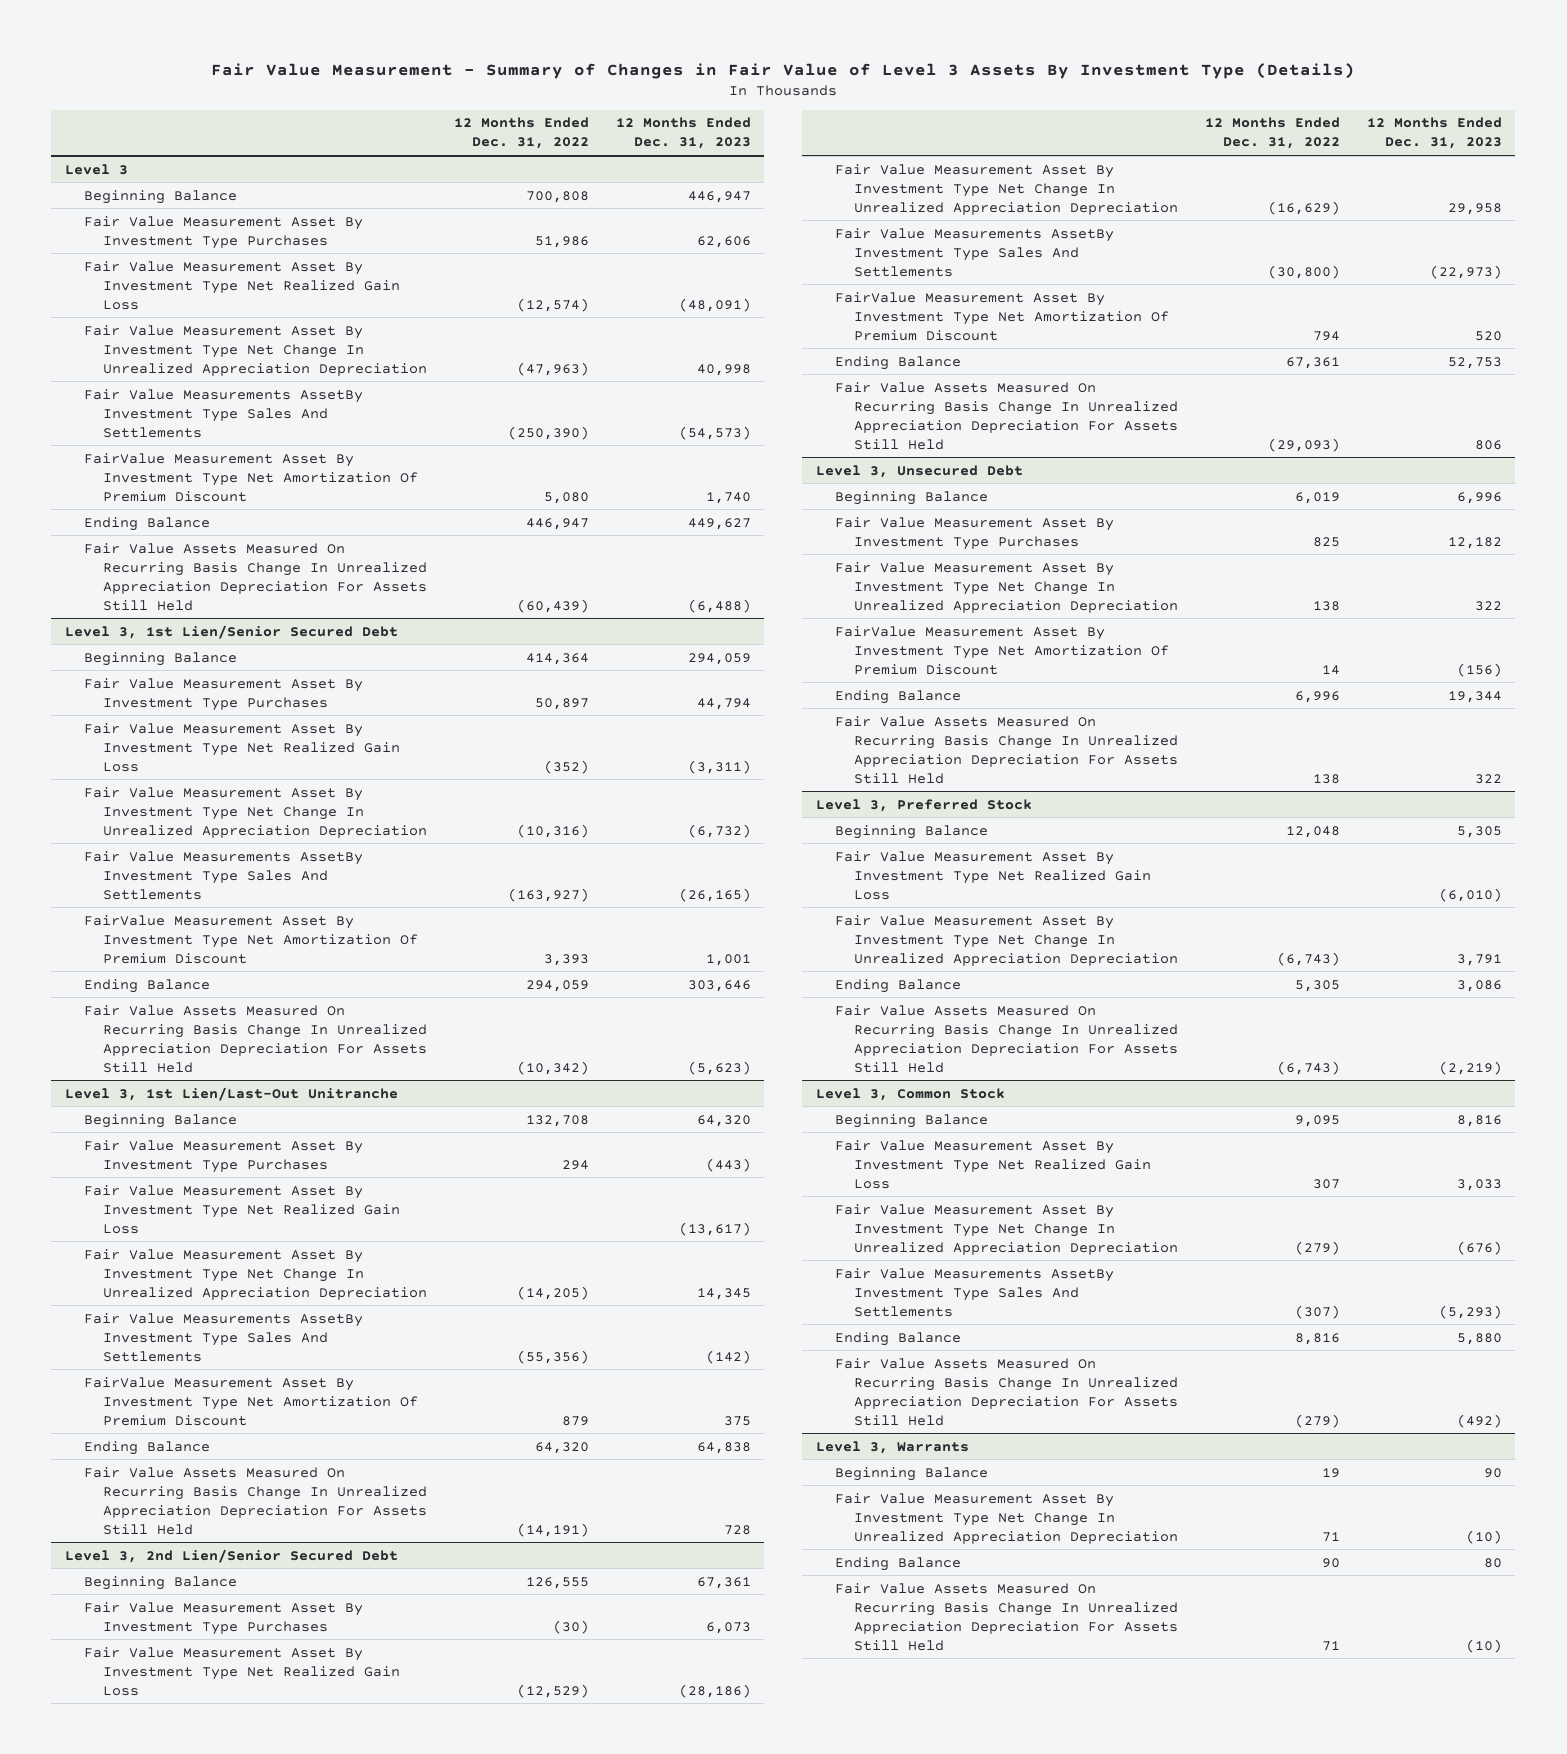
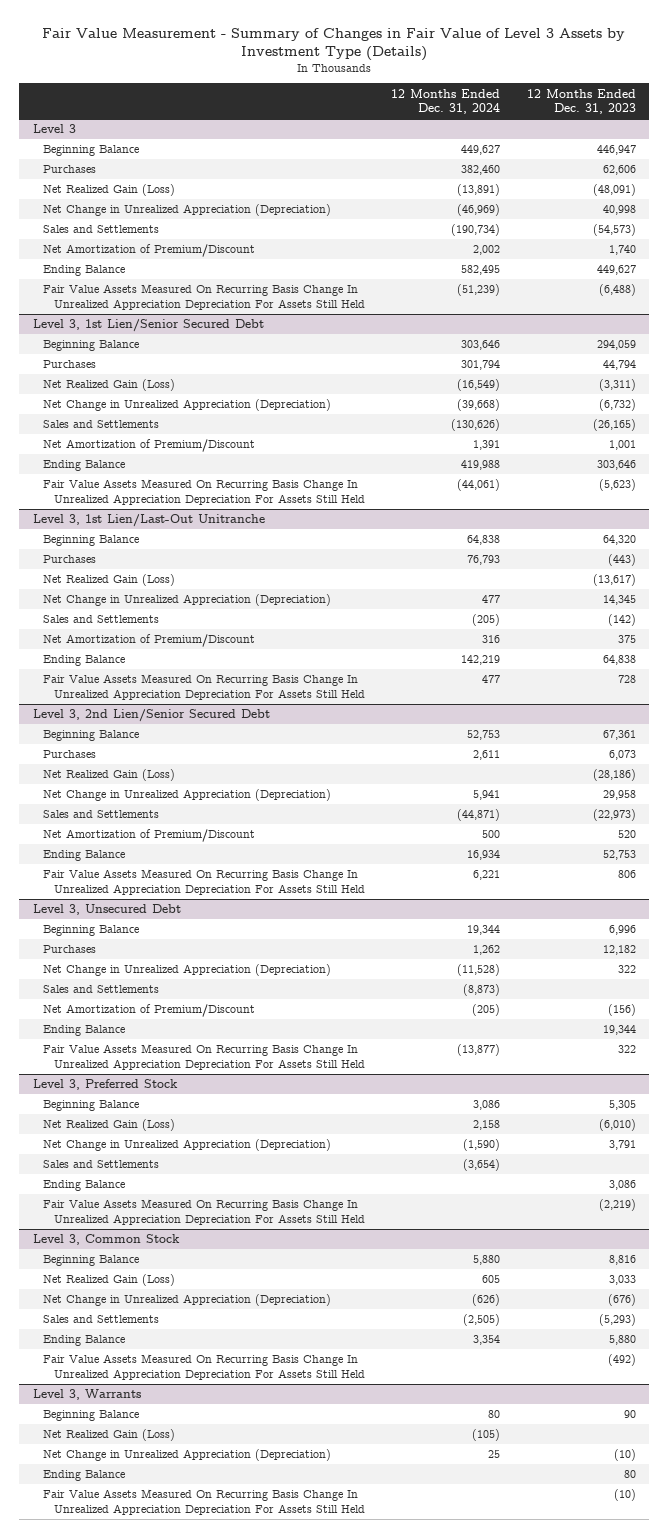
[211,62,1356,79] Fair Value Measurement - Summary of Changes in Fair Value of Level 3 Assets By Investment Type (Details) -> [42,27,626,61] Fair Value Measurement - Summary of Changes in Fair Value of Level 3 Assets by Investment Type (Details)
[453,117,589,150] 12 Months Ended Dec. 31, 2022 -> none
none -> [391,88,501,115] 12 Months Ended Dec. 31, 2024
[83,215,363,249] Fair Value Measurement Asset By Investment Type Purchases -> [43,165,97,174] Purchases
[83,260,400,310] Fair Value Measurement Asset By Investment Type Net Realized Gain Loss -> [43,184,176,197] Net Realized Gain (Loss)
[83,324,427,376] Fair Value Measurement Asset By Investment Type Net Change In Unrealized Appreciation Depreciation -> [43,204,332,217] Net Change in Unrealized Appreciation (Depreciation)
[83,388,363,438] Fair Value Measurements AssetBy Investment Type Sales And Settlements -> [43,225,160,234] Sales and Settlements
[83,452,418,502] FairValue Measurement Asset By Investment Type Net Amortization Of Premium Discount -> [43,244,256,258] Net Amortization of Premium/Discount
[83,677,363,711] Fair Value Measurement Asset By Investment Type Purchases -> [43,360,97,369] Purchases
[83,722,400,772] Fair Value Measurement Asset By Investment Type Net Realized Gain Loss -> [43,379,176,392] Net Realized Gain (Loss)
[83,786,427,838] Fair Value Measurement Asset By Investment Type Net Change In Unrealized Appreciation Depreciation -> [43,399,332,412] Net Change in Unrealized Appreciation (Depreciation)
[83,850,363,900] Fair Value Measurements AssetBy Investment Type Sales And Settlements -> [43,420,160,429] Sales and Settlements
[83,914,418,964] FairValue Measurement Asset By Investment Type Net Amortization Of Premium Discount -> [43,439,256,453] Net Amortization of Premium/Discount
[83,1139,363,1173] Fair Value Measurement Asset By Investment Type Purchases -> [43,555,97,564] Purchases
[83,1184,400,1234] Fair Value Measurement Asset By Investment Type Net Realized Gain Loss -> [43,574,176,587] Net Realized Gain (Loss)
[83,1248,427,1300] Fair Value Measurement Asset By Investment Type Net Change In Unrealized Appreciation Depreciation -> [43,594,332,607] Net Change in Unrealized Appreciation (Depreciation)
[83,1312,363,1362] Fair Value Measurements AssetBy Investment Type Sales And Settlements -> [43,615,160,624] Sales and Settlements
[83,1376,418,1426] FairValue Measurement Asset By Investment Type Net Amortization Of Premium Discount -> [43,634,256,648] Net Amortization of Premium/Discount
[83,1601,363,1635] Fair Value Measurement Asset By Investment Type Purchases -> [43,750,97,759] Purchases
[83,1646,400,1696] Fair Value Measurement Asset By Investment Type Net Realized Gain Loss -> [43,769,176,782] Net Realized Gain (Loss)
[834,163,1178,215] Fair Value Measurement Asset By Investment Type Net Change In Unrealized Appreciation Depreciation -> [43,789,332,802] Net Change in Unrealized Appreciation (Depreciation)
[834,227,1114,277] Fair Value Measurements AssetBy Investment Type Sales And Settlements -> [43,810,160,819] Sales and Settlements
[834,291,1169,341] FairValue Measurement Asset By Investment Type Net Amortization Of Premium Discount -> [43,829,256,843] Net Amortization of Premium/Discount
[834,516,1114,550] Fair Value Measurement Asset By Investment Type Purchases -> [43,945,97,954] Purchases
[834,561,1178,613] Fair Value Measurement Asset By Investment Type Net Change In Unrealized Appreciation Depreciation -> [43,964,332,977] Net Change in Unrealized Appreciation (Depreciation)
none -> [43,985,160,994] Sales and Settlements
[834,625,1169,675] FairValue Measurement Asset By Investment Type Net Amortization Of Premium Discount -> [43,1004,256,1018] Net Amortization of Premium/Discount
[834,850,1151,900] Fair Value Measurement Asset By Investment Type Net Realized Gain Loss -> [43,1119,176,1132] Net Realized Gain (Loss)
[834,914,1178,966] Fair Value Measurement Asset By Investment Type Net Change In Unrealized Appreciation Depreciation -> [43,1139,332,1152] Net Change in Unrealized Appreciation (Depreciation)
none -> [43,1160,160,1169] Sales and Settlements
[834,1139,1151,1189] Fair Value Measurement Asset By Investment Type Net Realized Gain Loss -> [43,1274,176,1287] Net Realized Gain (Loss)
[834,1203,1178,1255] Fair Value Measurement Asset By Investment Type Net Change In Unrealized Appreciation Depreciation -> [43,1294,332,1307] Net Change in Unrealized Appreciation (Depreciation)
[834,1267,1114,1317] Fair Value Measurements AssetBy Investment Type Sales And Settlements -> [43,1315,160,1324] Sales and Settlements
none -> [43,1429,176,1442] Net Realized Gain (Loss)
[834,1492,1178,1544] Fair Value Measurement Asset By Investment Type Net Change In Unrealized Appreciation Depreciation -> [43,1449,332,1462] Net Change in Unrealized Appreciation (Depreciation)

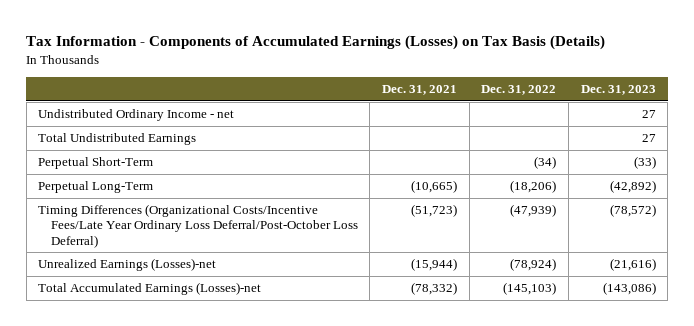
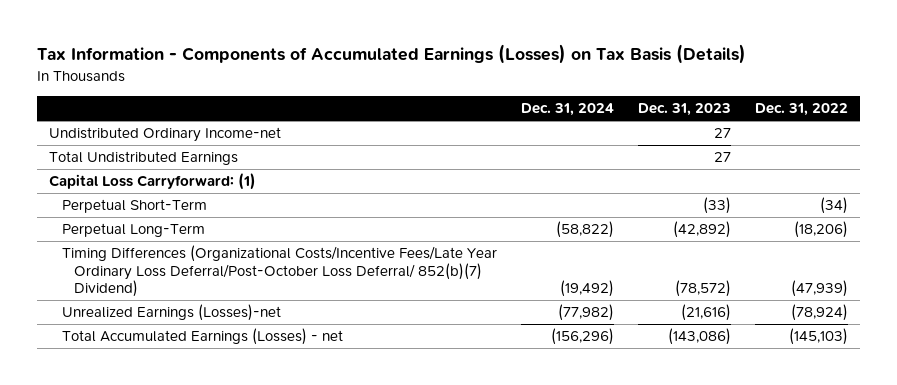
[382,85,458,96] Dec. 31, 2021 -> none
none -> [520,103,614,117] Dec. 31, 2024
[38,109,235,122] Undistributed Ordinary Income - net -> [49,127,282,143] Undistributed Ordinary Income-net
none -> [49,173,257,191] Capital Loss Carryforward: (1)
[38,204,358,248] Timing Differences (Organizational Costs/Incentive Fees/Late Year Ordinary Loss Deferral/Post-October Loss Deferral) -> [61,245,497,298] Timing Differences (Organizational Costs/Incentive Fees/Late Year Ordinary Loss Deferral/Post-October Loss Deferral/ 852(b)(7) Dividend)
[38,282,262,296] Total Accumulated Earnings (Losses)-net -> [61,328,343,346] Total Accumulated Earnings (Losses) - net

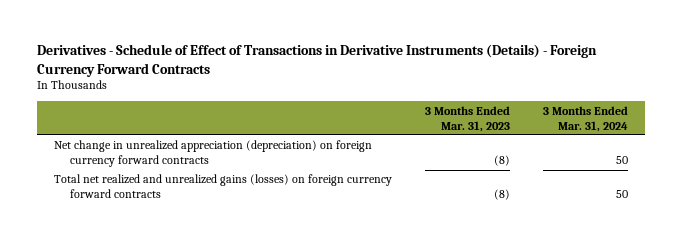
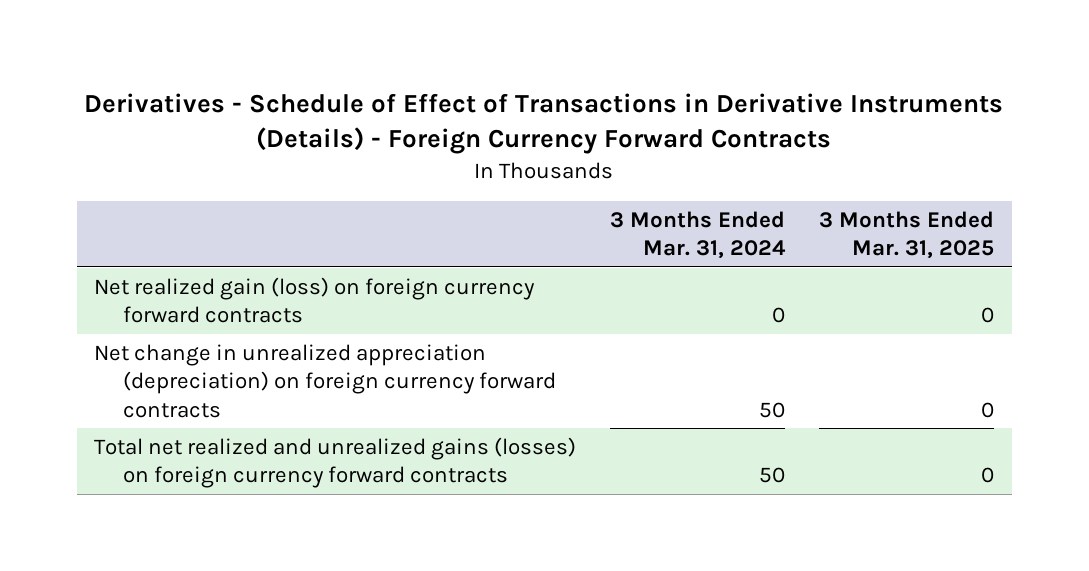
[424,105,510,132] 3 Months Ended Mar. 31, 2023 -> none
none -> [819,210,995,260] 3 Months Ended Mar. 31, 2025
none -> [94,277,536,324] Net realized gain (loss) on foreign currency forward contracts

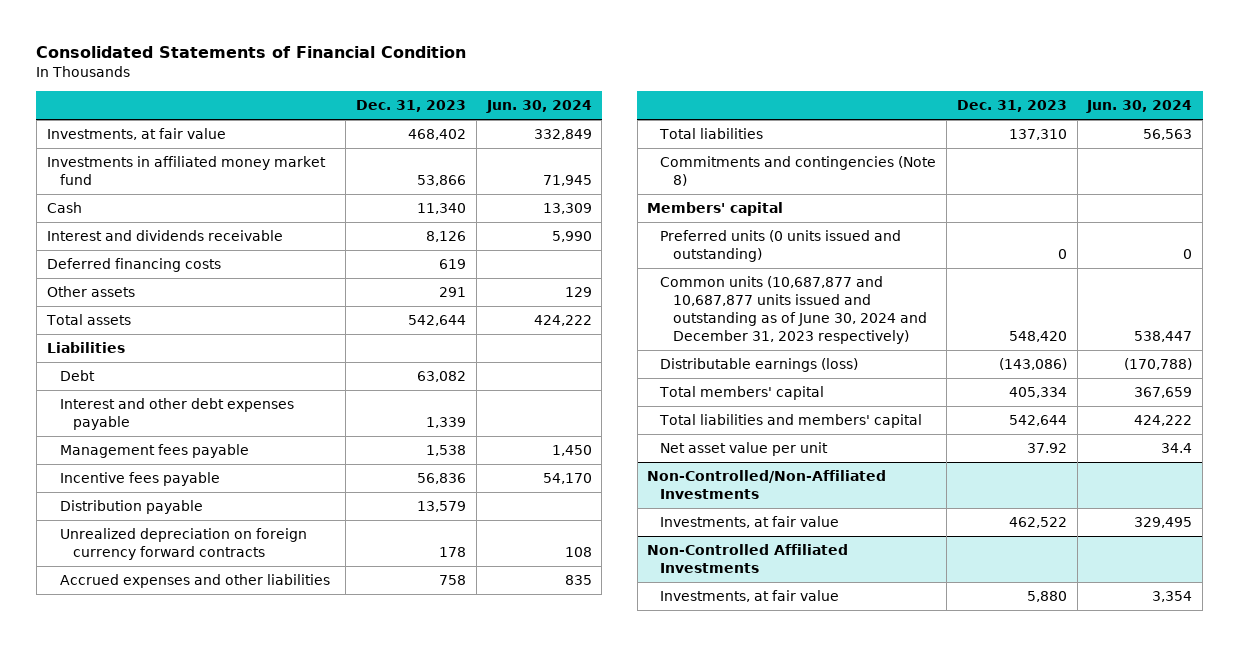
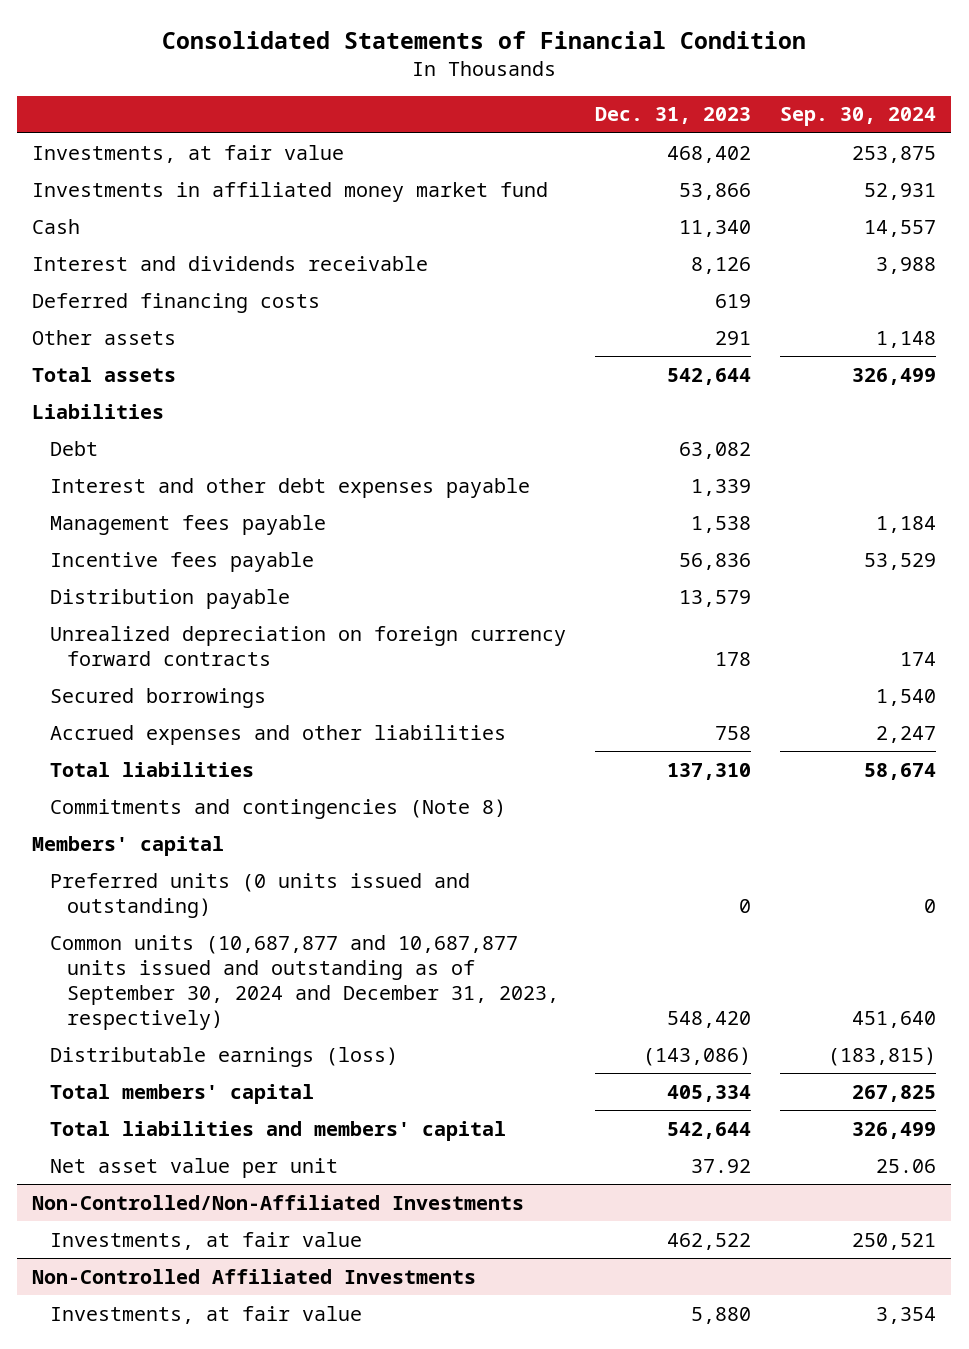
[485,100,592,114] Jun. 30, 2024 -> none
none -> [780,107,937,127] Sep. 30, 2024
none -> [49,687,266,708] Secured borrowings
[660,276,928,344] Common units (10,687,877 and 10,687,877 units issued and outstanding as of June 30, 2024 and December 31, 2023 respectively) -> [49,934,559,1030] Common units (10,687,877 and 10,687,877 units issued and outstanding as of September 30, 2024 and December 31, 2023, respectively)

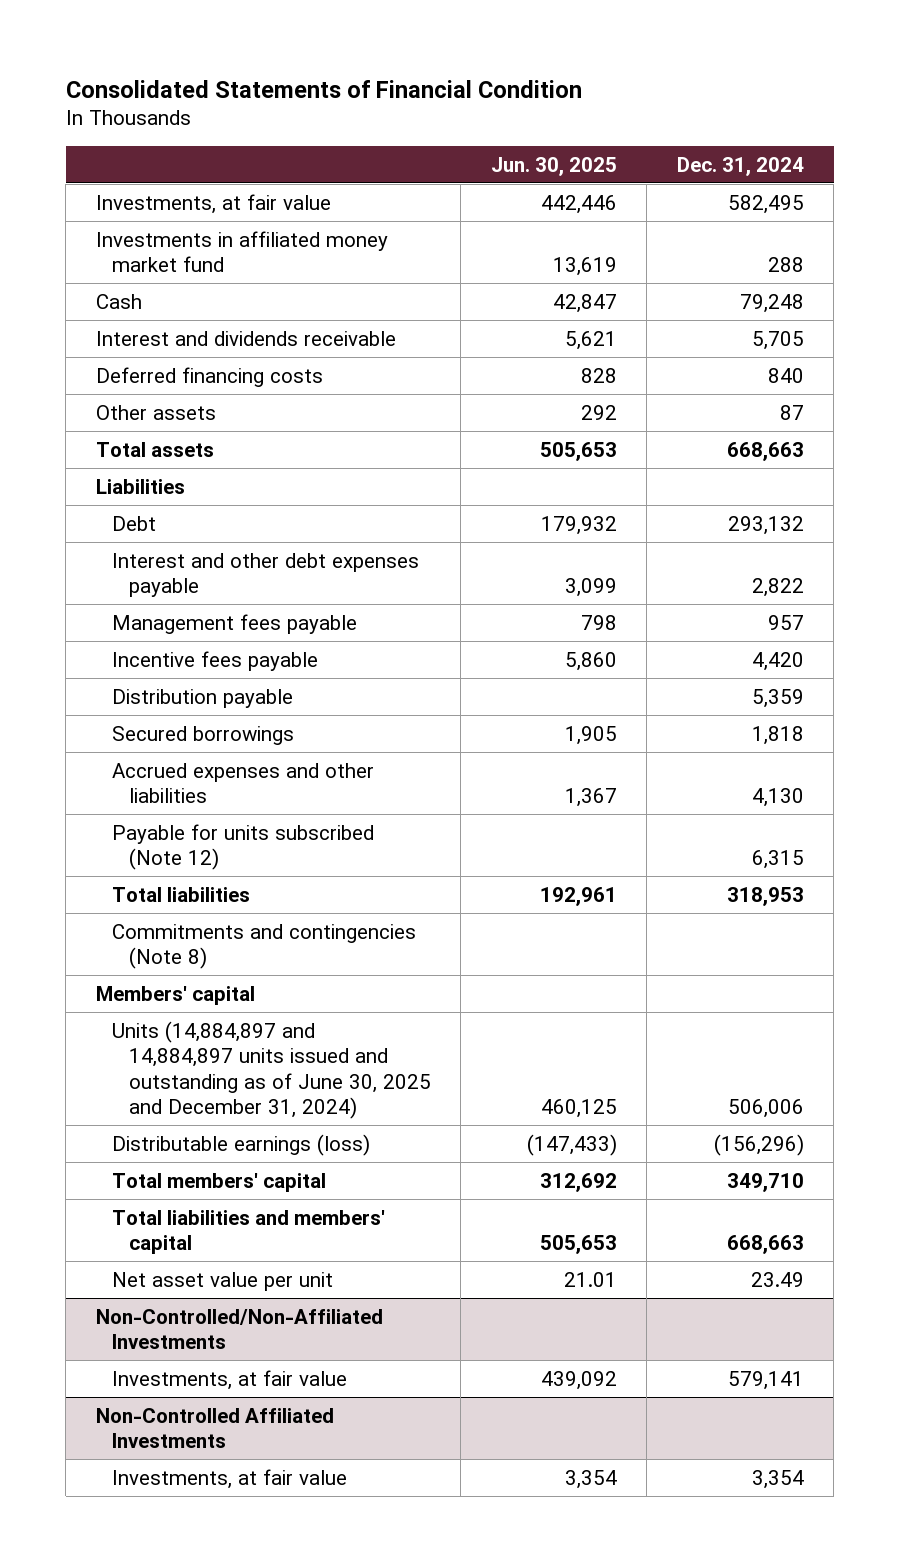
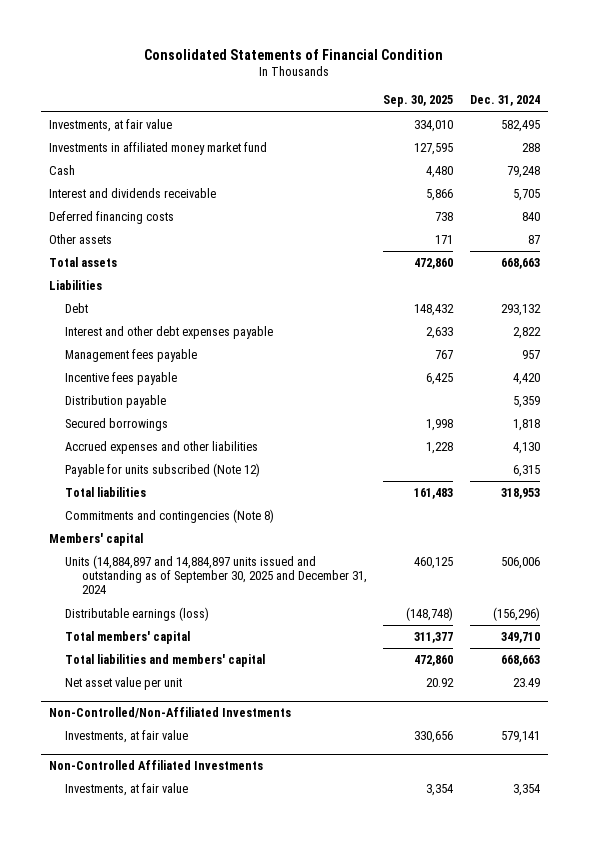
[490,156,617,176] Jun. 30, 2025 -> none
none -> [383,95,454,108] Sep. 30, 2025
[112,1020,431,1120] Units (14,884,897 and 14,884,897 units issued and outstanding as of June 30, 2025 and December 31, 2024) -> [65,554,367,595] Units (14,884,897 and 14,884,897 units issued and outstanding as of September 30, 2025 and December 31, 2024

